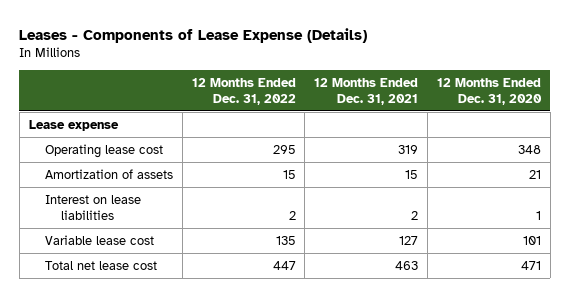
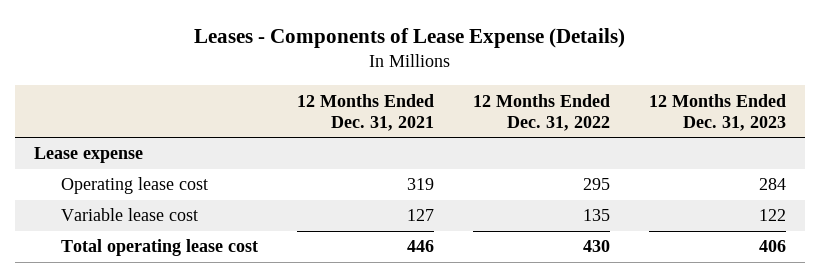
[436,78,542,106] 12 Months Ended Dec. 31, 2020 -> none
none -> [648,93,786,131] 12 Months Ended Dec. 31, 2023
[44,168,173,179] Amortization of assets -> none
[44,194,141,220] Interest on lease liabilities -> none
[44,260,157,270] Total net lease cost -> [60,239,258,257] Total operating lease cost
[272,260,296,270] 447 -> [582,240,610,253] 430
[395,260,419,270] 463 -> [406,240,434,253] 446

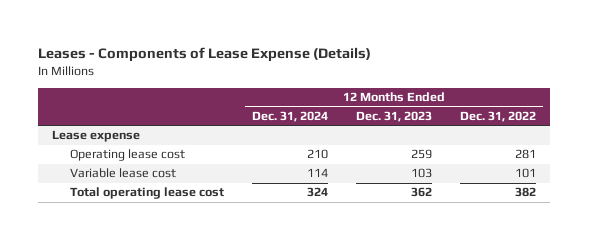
[296,93,434,131] 12 Months Ended Dec. 31, 2021 -> none
none -> [252,110,329,122] Dec. 31, 2024
[582,178,610,191] 295 -> [515,149,537,160] 281
[758,178,786,191] 284 -> [411,149,433,160] 259
[582,209,610,222] 135 -> [515,168,537,179] 101
[758,209,786,222] 122 -> [411,168,433,179] 103
[582,240,610,253] 430 -> [515,187,537,198] 382
[758,240,786,253] 406 -> [411,187,433,198] 362

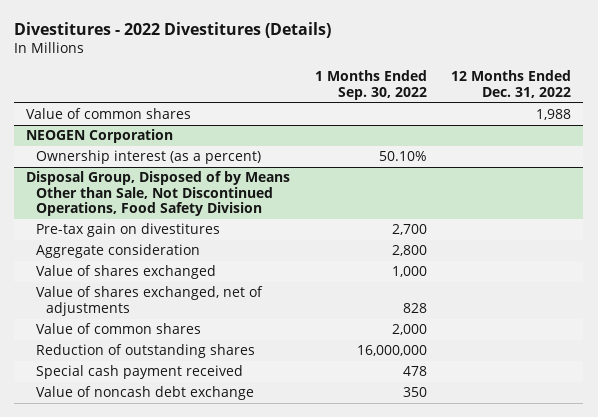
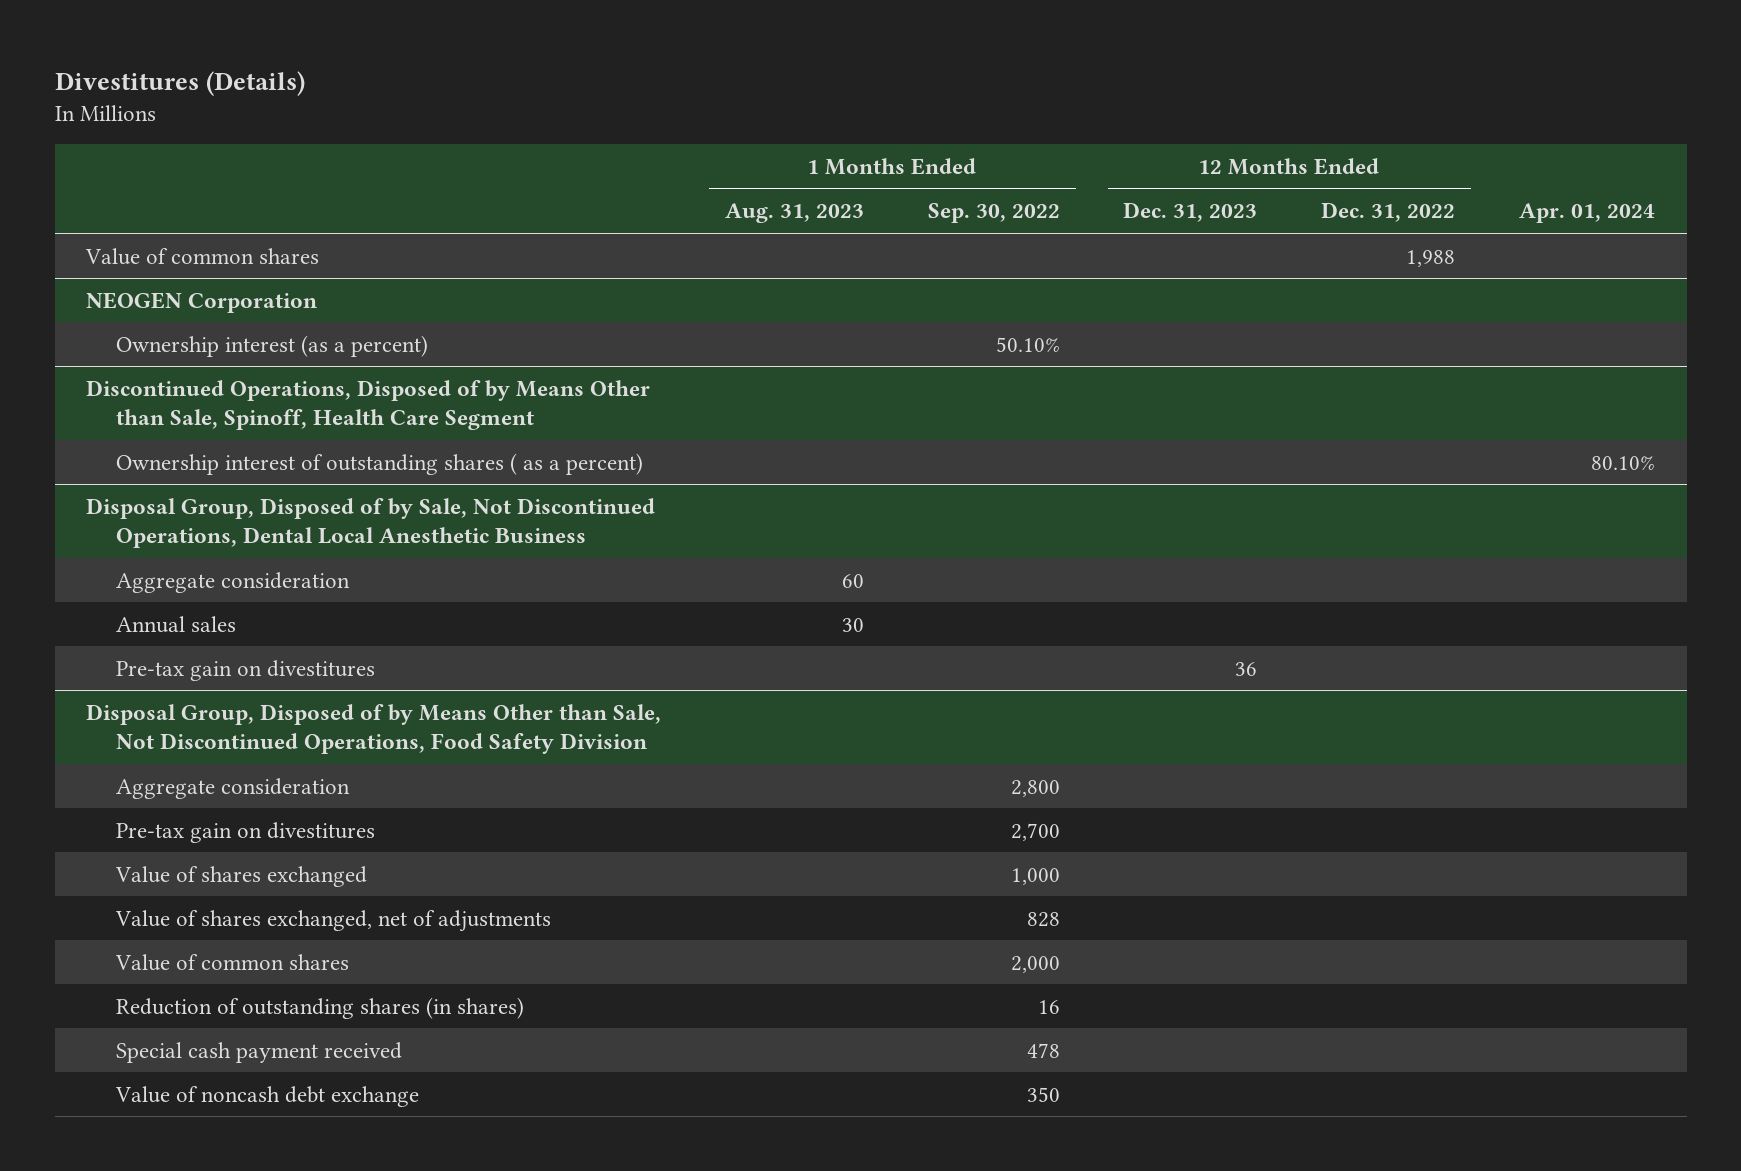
[14,21,332,38] Divestitures - 2022 Divestitures (Details) -> [54,71,305,97] Divestitures (Details)
none -> [725,203,865,224] Aug. 31, 2023
none -> [1123,202,1258,223] Dec. 31, 2023
none -> [1518,203,1655,224] Apr. 01, 2024
none -> [86,379,651,431] Discontinued Operations, Disposed of by Means Other than Sale, Spinoff, Health Care Segment
none -> [116,452,644,475] Ownership interest of outstanding shares ( as a percent)
none -> [86,497,656,549] Disposal Group, Disposed of by Sale, Not Discontinued Operations, Dental Local Anesthetic Business
none -> [116,571,351,593] Aggregate consideration
none -> [116,615,237,633] Annual sales
none -> [116,659,376,681] Pre-tax gain on divestitures
[36,223,221,238] Pre-tax gain on divestitures -> [116,821,376,843] Pre-tax gain on divestitures
[36,344,256,359] Reduction of outstanding shares -> [116,996,525,1019] Reduction of outstanding shares (in shares)
[356,345,427,357] 16,000,000 -> [1037,999,1060,1014] 16

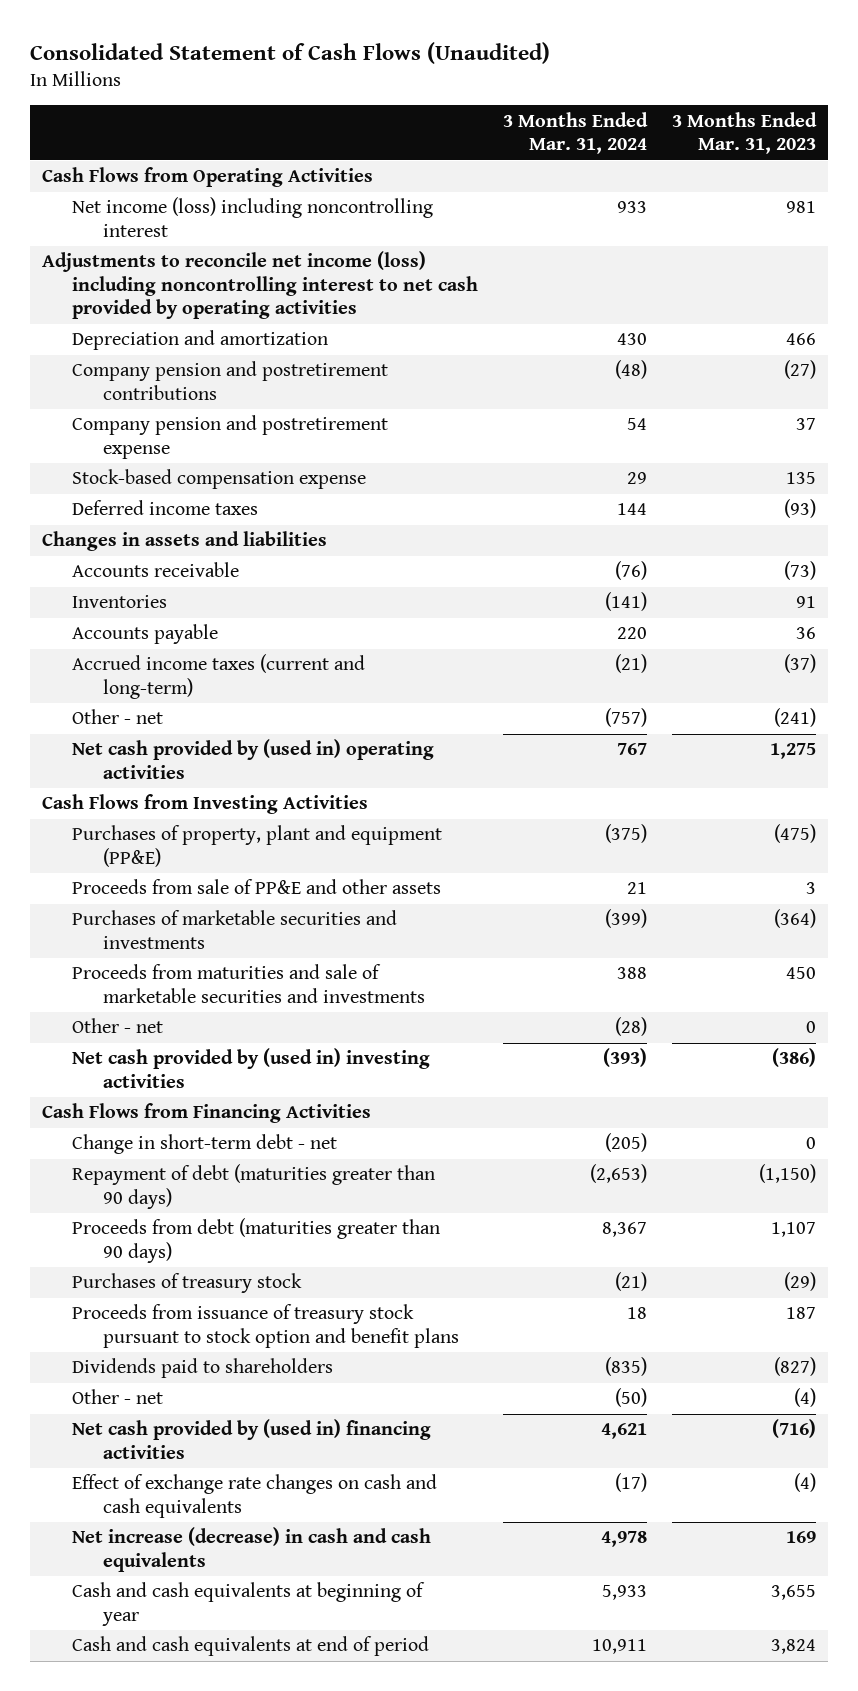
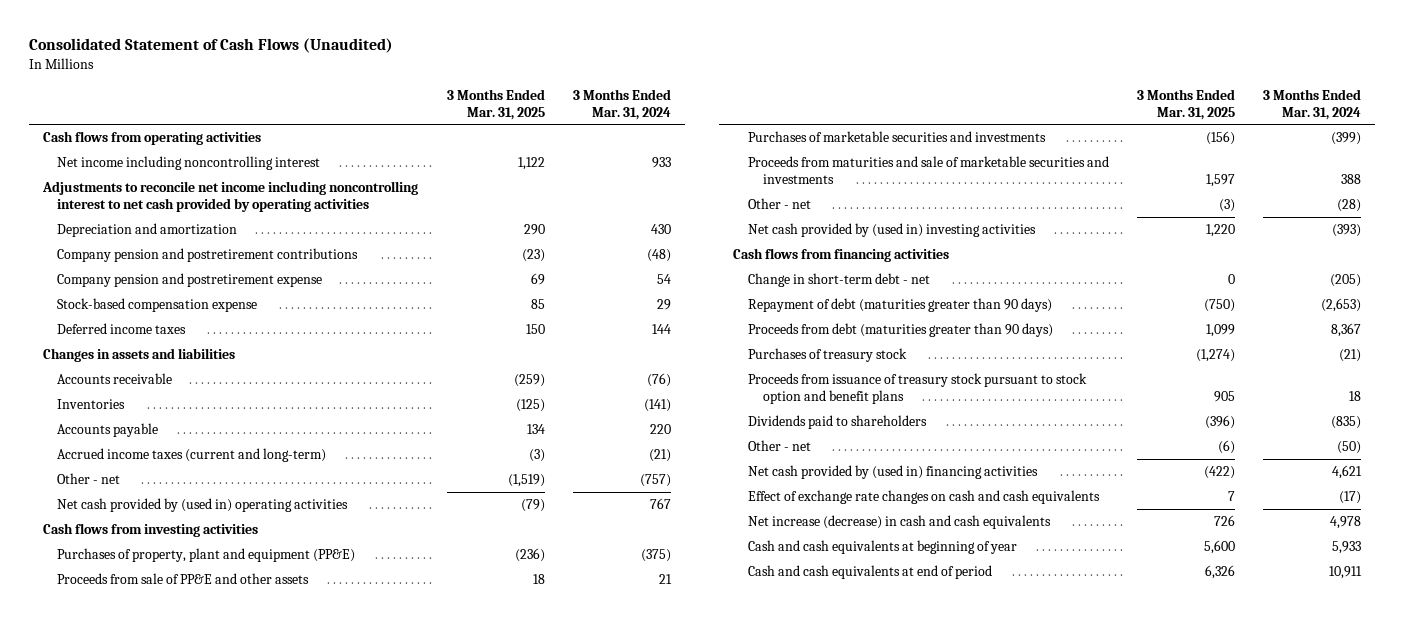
[671,111,817,155] 3 Months Ended Mar. 31, 2023 -> none
none -> [446,88,545,120] 3 Months Ended Mar. 31, 2025
[42,167,374,188] Cash Flows from Operating Activities -> [42,131,261,146] Cash flows from operating activities
[72,197,434,237] Net income (loss) including noncontrolling interest -> [57,156,321,171] Net income including noncontrolling interest
[42,251,479,320] Adjustments to reconcile net income (loss) including noncontrolling interest to net cash provided by operating activities -> [41,181,418,213] Adjustments to reconcile net income including noncontrolling interest to net cash provided by operating activities
[42,794,369,815] Cash Flows from Investing Activities -> [42,523,258,538] Cash flows from investing activities
[42,1103,372,1124] Cash Flows from Financing Activities -> [733,248,950,263] Cash flows from financing activities

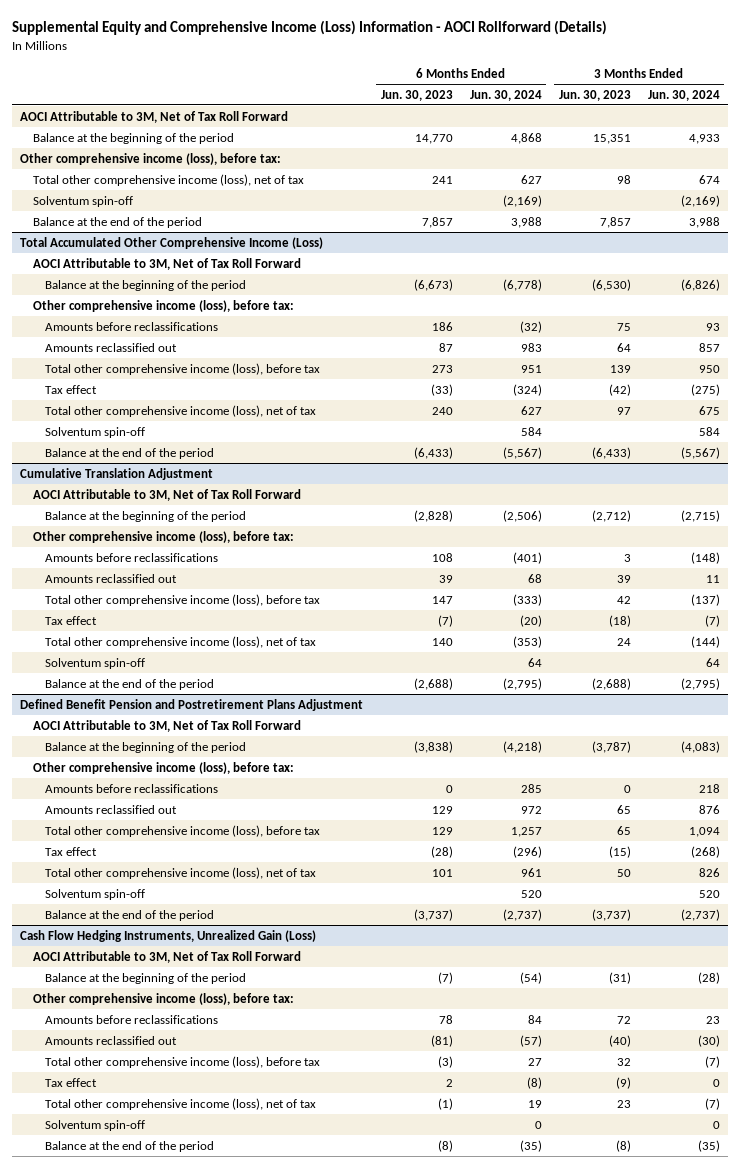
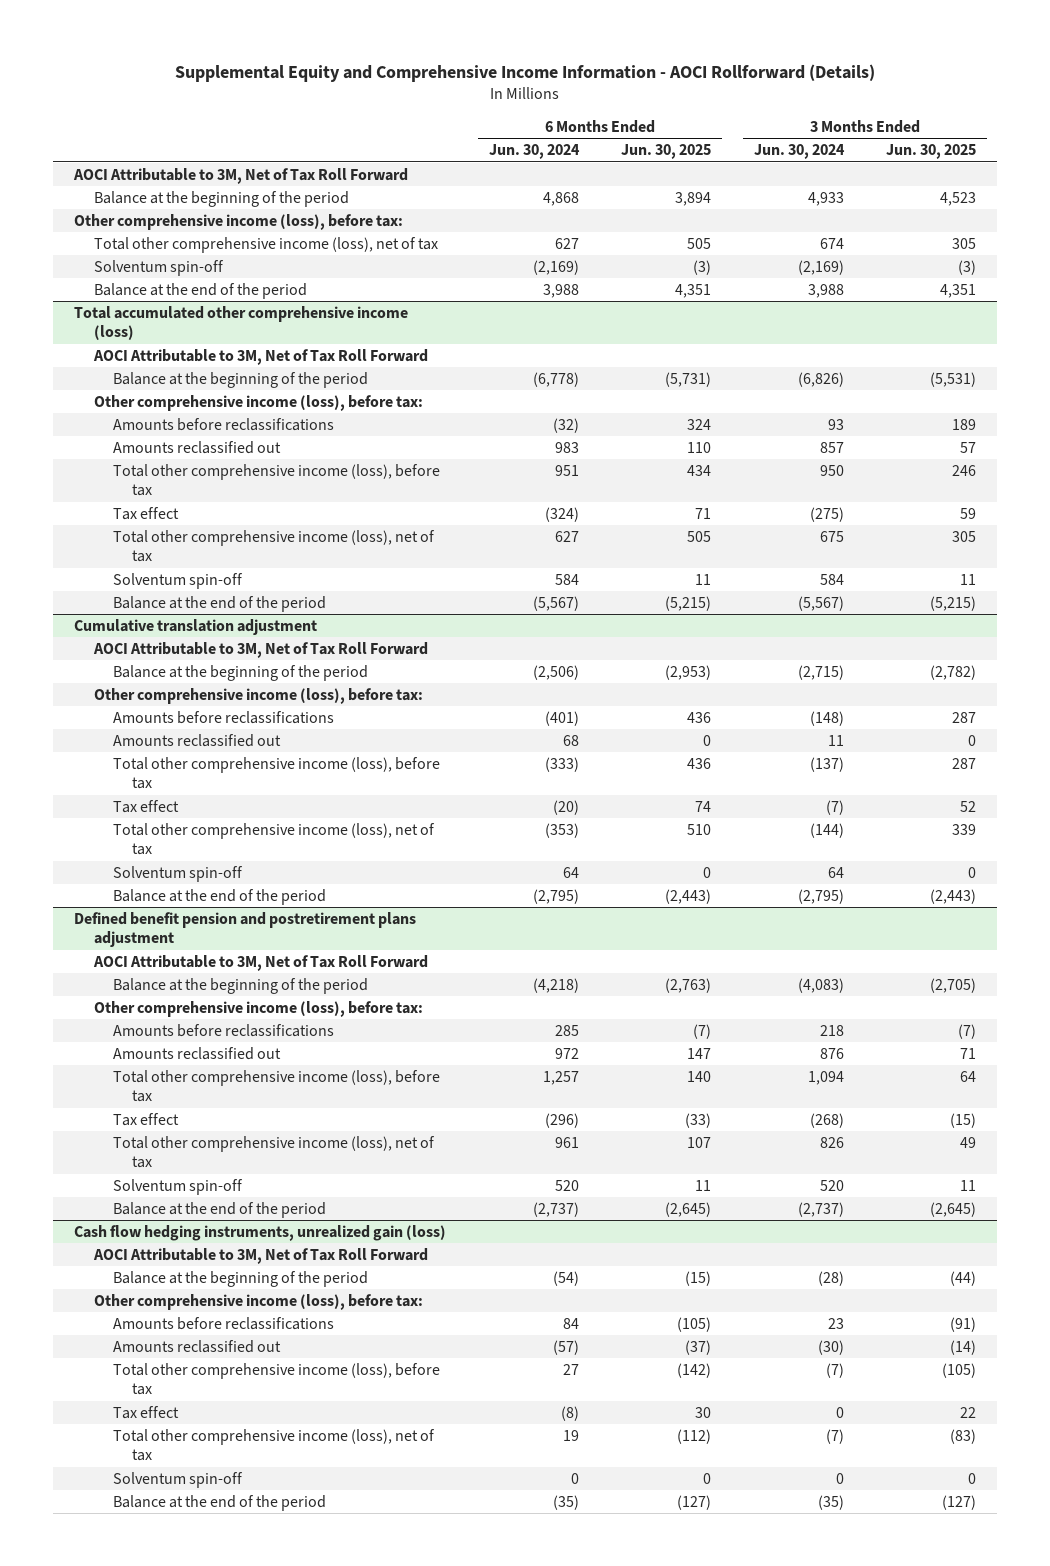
[11,20,607,36] Supplemental Equity and Comprehensive Income (Loss) Information - AOCI Rollforward (Details) -> [175,63,876,82] Supplemental Equity and Comprehensive Income Information - AOCI Rollforward (Details)
[380,89,453,101] Jun. 30, 2023 -> none
[558,89,631,101] Jun. 30, 2023 -> none
none -> [621,144,712,160] Jun. 30, 2025
none -> [885,144,976,160] Jun. 30, 2025
[20,236,324,249] Total Accumulated Other Comprehensive Income (Loss) -> [74,305,409,341] Total accumulated other comprehensive income (loss)
[20,467,214,480] Cumulative Translation Adjustment -> [74,618,318,635] Cumulative translation adjustment
[20,698,364,711] Defined Benefit Pension and Postretirement Plans Adjustment -> [74,911,417,948] Defined benefit pension and postretirement plans adjustment
[20,929,317,942] Cash Flow Hedging Instruments, Unrealized Gain (Loss) -> [74,1224,447,1241] Cash flow hedging instruments, unrealized gain (loss)

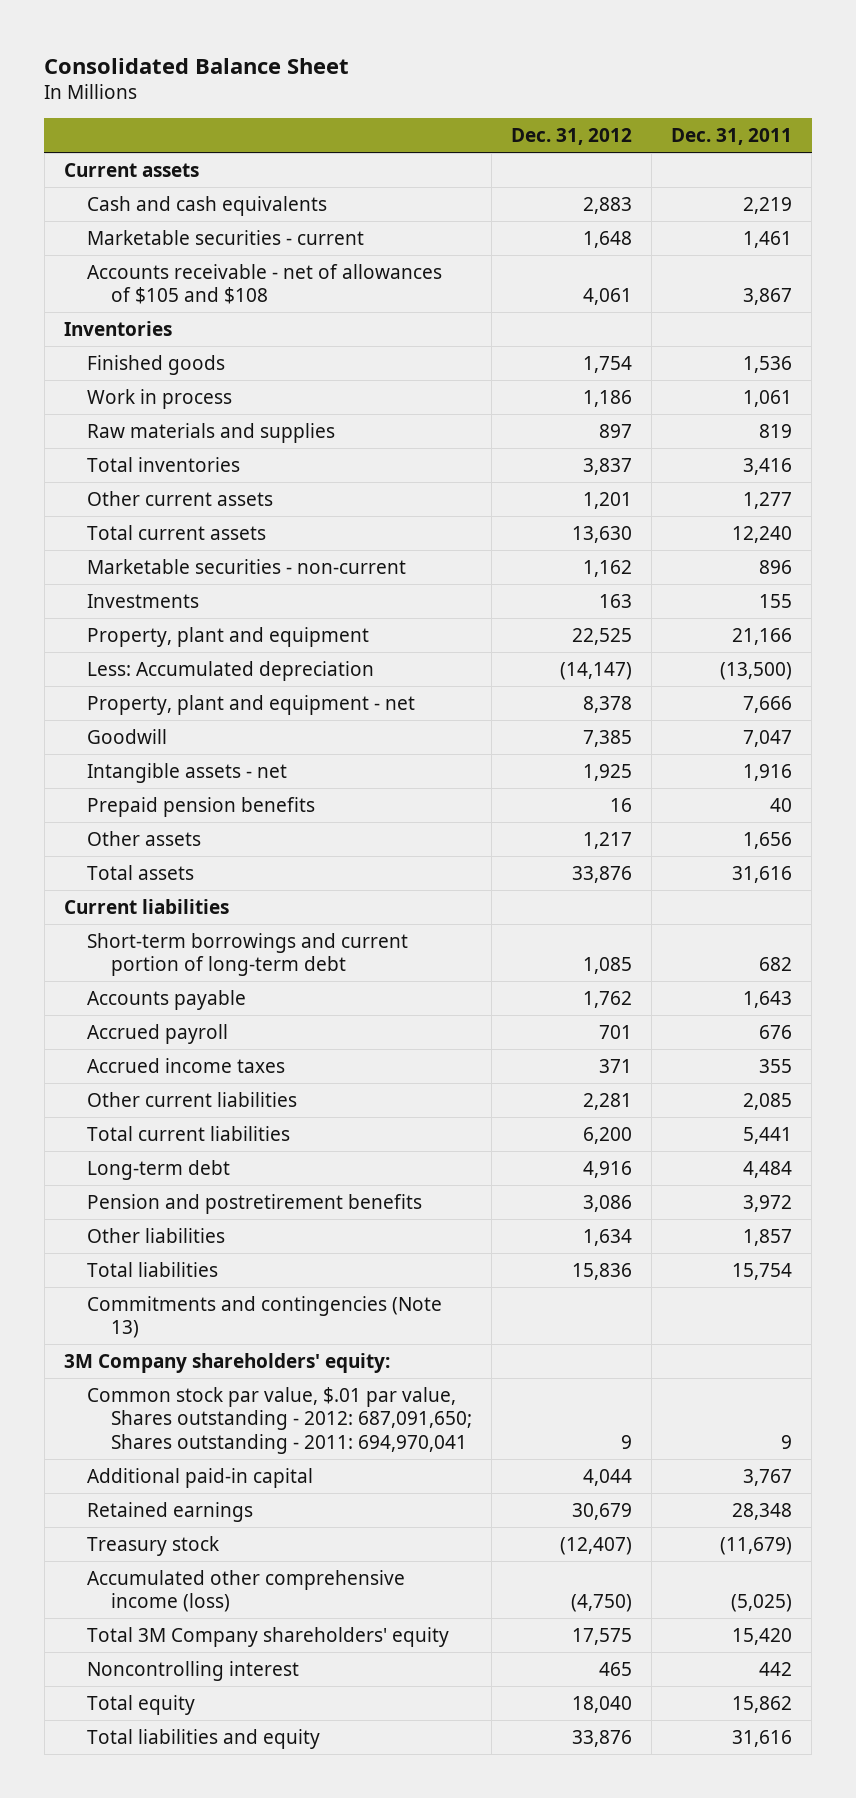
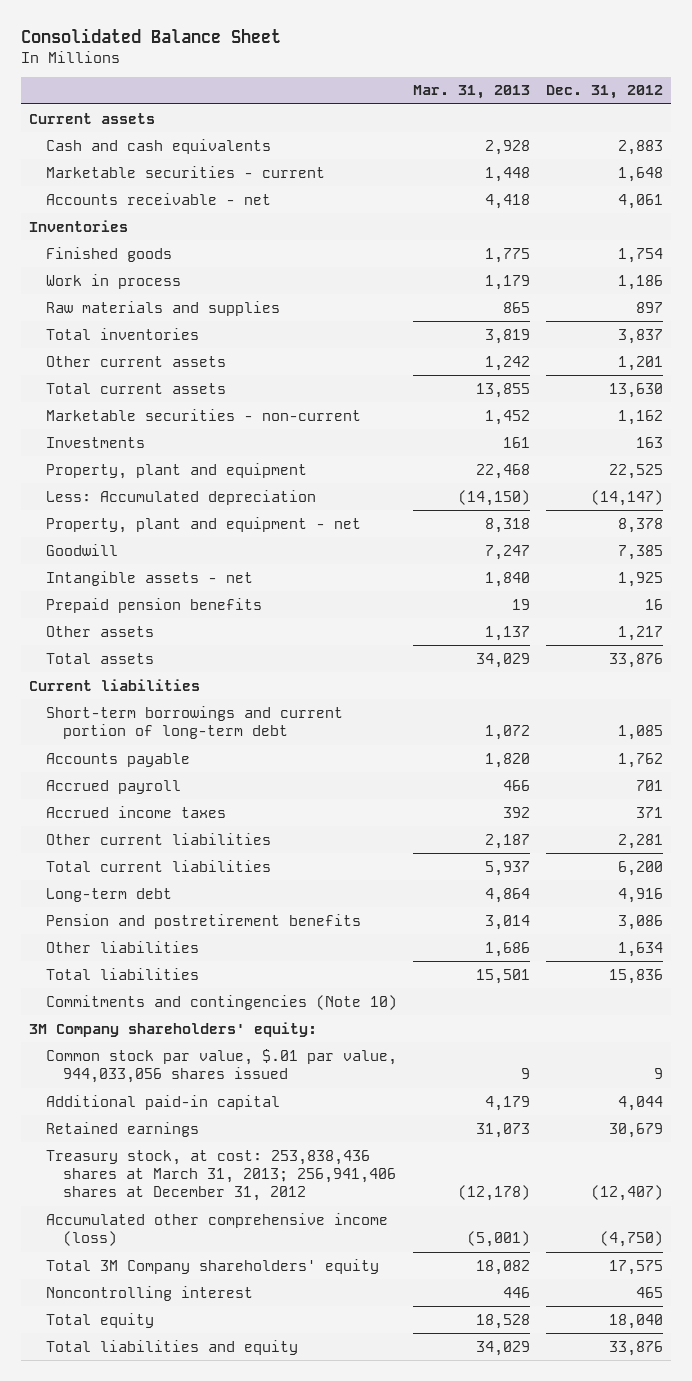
[671,128,793,146] Dec. 31, 2011 -> none
none -> [412,85,530,100] Mar. 31, 2013
[87,263,443,305] Accounts receivable - net of allowances of $105 and $108 -> [46,192,272,205] Accounts receivable - net
[87,1295,443,1339] Commitments and contingencies (Note 13) -> [46,994,398,1010] Commitments and contingencies (Note 10)
[87,1386,473,1455] Common stock par value, $.01 par value, Shares outstanding - 2012: 687,091,650; Shares outstanding - 2011: 694,970,041 -> [46,1048,398,1083] Common stock par value, $.01 par value, 944,033,056 shares issued
[87,1535,220,1556] Treasury stock -> [46,1149,397,1202] Treasury stock, at cost: 253,838,436 shares at March 31, 2013; 256,941,406 shares at December 31, 2012

